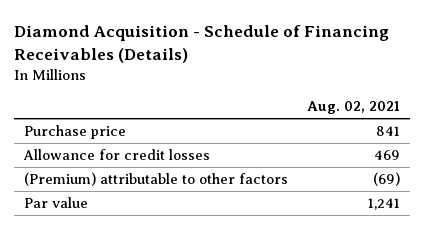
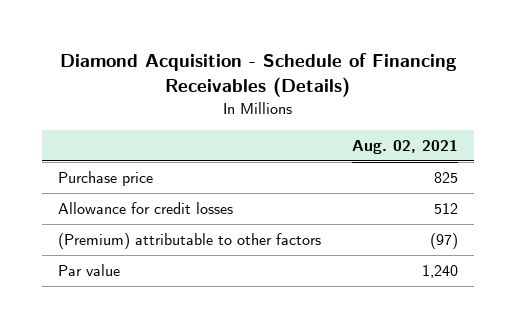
[375,126,400,137] 841 -> [434,171,459,183] 825
[373,150,400,161] 469 -> [434,202,459,214] 512
[372,172,400,187] (69) -> [430,232,459,249] (97)
[367,198,400,211] 1,241 -> [422,264,459,278] 1,240

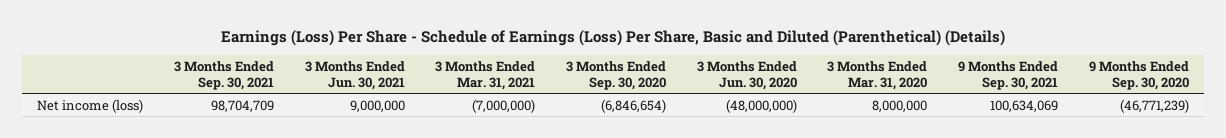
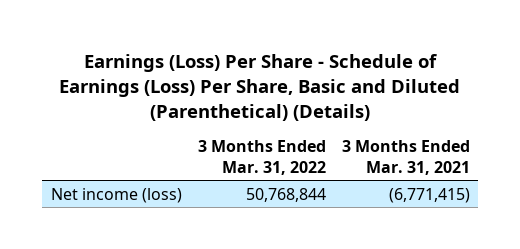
[173,60,274,91] 3 Months Ended Sep. 30, 2021 -> none
[304,60,405,91] 3 Months Ended Jun. 30, 2021 -> none
[565,60,666,91] 3 Months Ended Sep. 30, 2020 -> none
[696,60,797,91] 3 Months Ended Jun. 30, 2020 -> none
[827,60,928,91] 3 Months Ended Mar. 31, 2020 -> none
[958,60,1059,91] 9 Months Ended Sep. 30, 2021 -> none
[1088,60,1189,91] 9 Months Ended Sep. 30, 2020 -> none
none -> [197,140,326,176] 3 Months Ended Mar. 31, 2022
[472,98,536,113] (7,000,000) -> [388,187,470,203] (6,771,415)

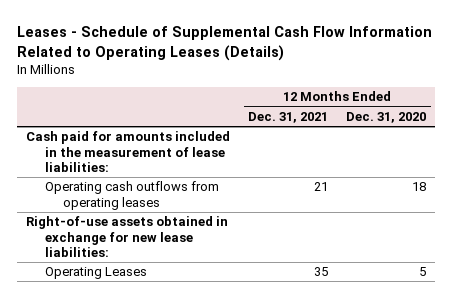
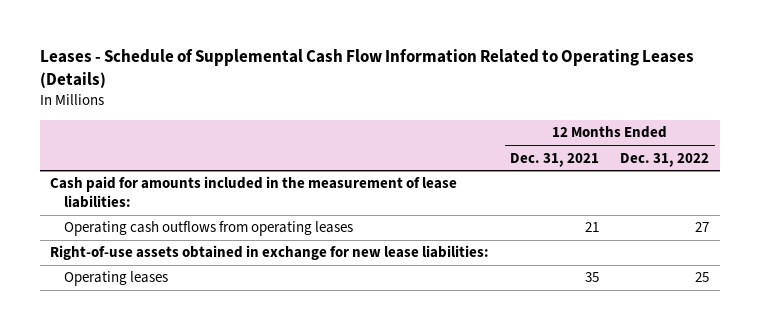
[346,111,427,123] Dec. 31, 2020 -> none
none -> [620,152,710,167] Dec. 31, 2022
[44,267,147,280] Operating Leases -> [63,271,168,287] Operating leases

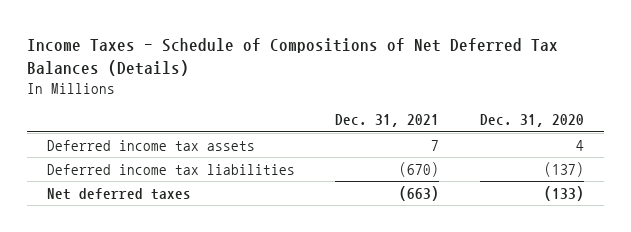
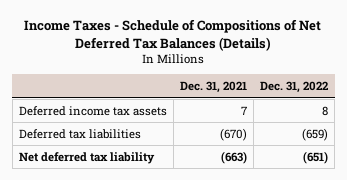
[479,114,584,128] Dec. 31, 2020 -> none
none -> [259,81,328,94] Dec. 31, 2022
[46,163,295,175] Deferred income tax liabilities -> [18,128,141,139] Deferred tax liabilities
[46,187,191,200] Net deferred taxes -> [18,151,155,164] Net deferred tax liability

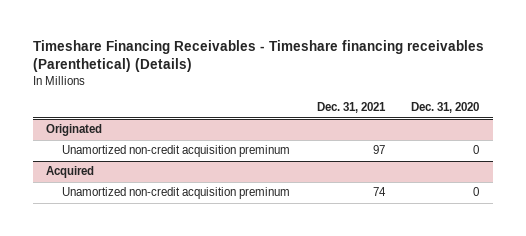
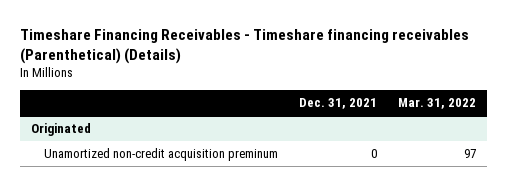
[411,102,480,114] Dec. 31, 2020 -> none
none -> [398,98,477,110] Mar. 31, 2022
[46,166,95,179] Acquired -> none
[62,187,291,200] Unamortized non-credit acquisition preminum -> none
[372,145,385,155] 97 -> [371,149,378,159] 0

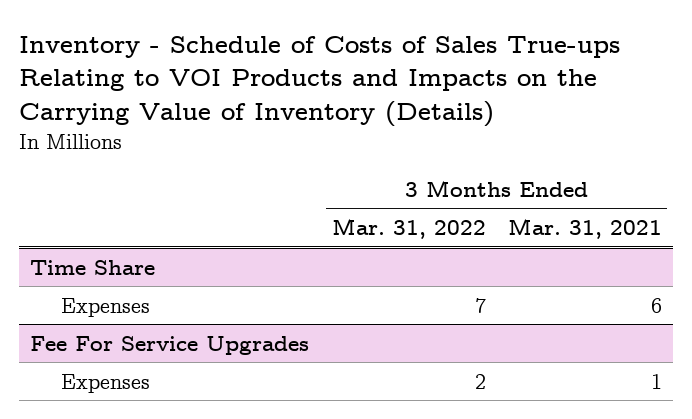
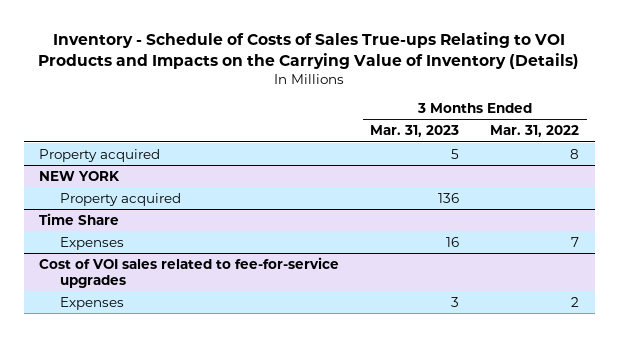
[507,218,662,240] Mar. 31, 2021 -> none
none -> [370,125,460,138] Mar. 31, 2023
none -> [39,148,161,162] Property acquired
none -> [39,170,121,181] NEW YORK
none -> [60,192,182,206] Property acquired
[30,335,310,355] Fee For Service Upgrades -> [39,256,340,289] Cost of VOI sales related to fee-for-service upgrades

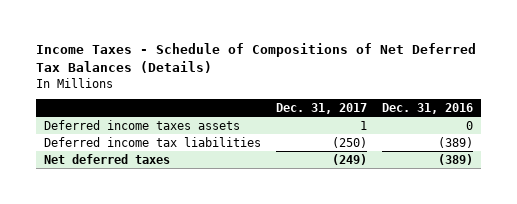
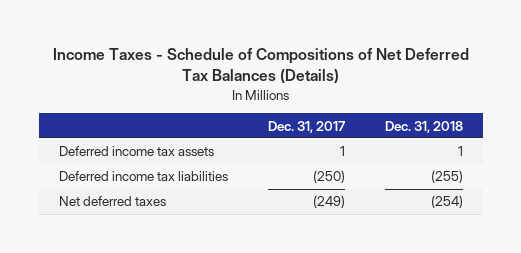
[382,102,474,114] Dec. 31, 2016 -> none
none -> [384,120,463,133] Dec. 31, 2018
[43,119,240,130] Deferred income taxes assets -> [58,146,214,157] Deferred income tax assets

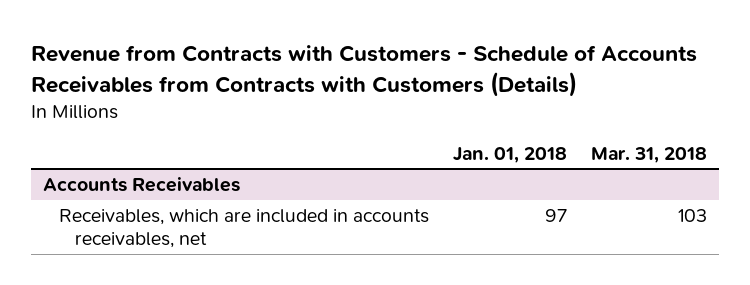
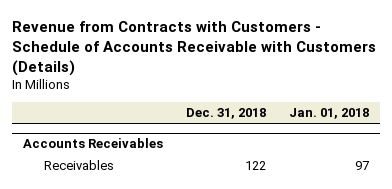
[30,45,697,97] Revenue from Contracts with Customers - Schedule of Accounts Receivables from Contracts with Customers (Details) -> [11,20,376,76] Revenue from Contracts with Customers - Schedule of Accounts Receivable with Customers (Details)
[591,146,708,163] Mar. 31, 2018 -> none
none -> [186,108,267,120] Dec. 31, 2018
[58,209,429,249] Receivables, which are included in accounts receivables, net -> [43,160,114,171] Receivables

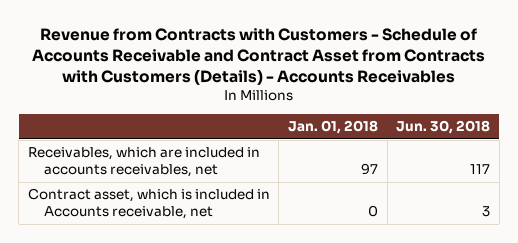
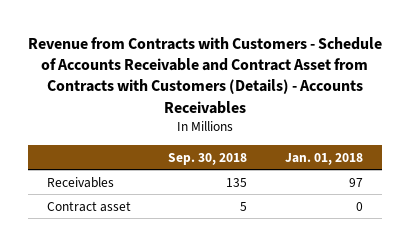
[396,120,491,135] Jun. 30, 2018 -> none
none -> [168,152,248,165] Sep. 30, 2018
[27,147,260,178] Receivables, which are included in accounts receivables, net -> [46,176,114,188] Receivables
[27,188,270,220] Contract asset, which is included in Accounts receivable, net -> [46,200,131,212] Contract asset

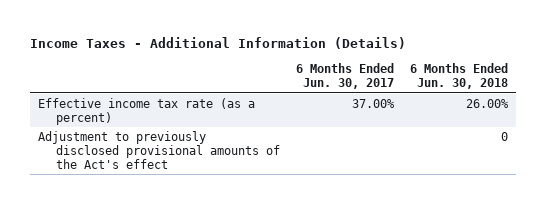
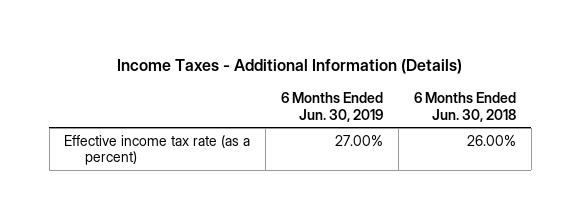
[296,63,395,90] 6 Months Ended Jun. 30, 2017 -> none
none -> [281,92,384,122] 6 Months Ended Jun. 30, 2019
[38,130,281,170] Adjustment to previously disclosed provisional amounts of the Act's effect -> none

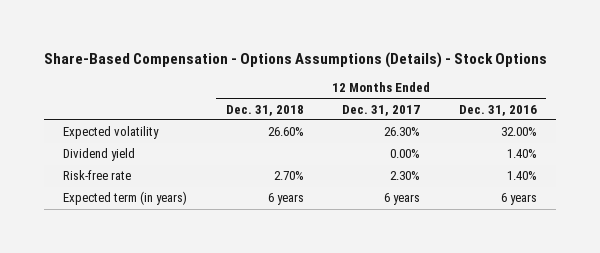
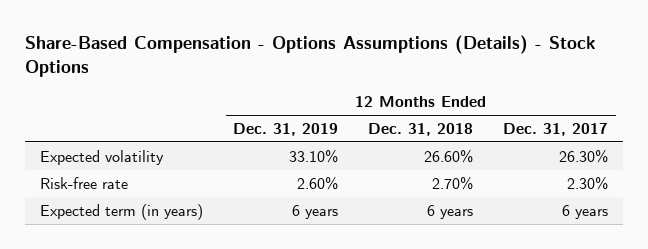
[458,104,537,116] Dec. 31, 2016 -> none
none -> [233,122,339,136] Dec. 31, 2019
[63,148,136,162] Dividend yield -> none

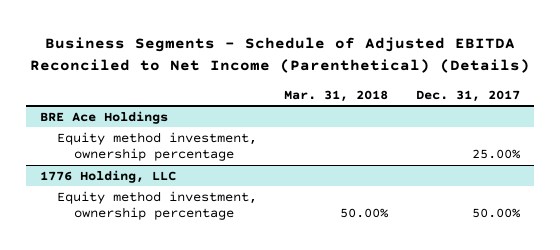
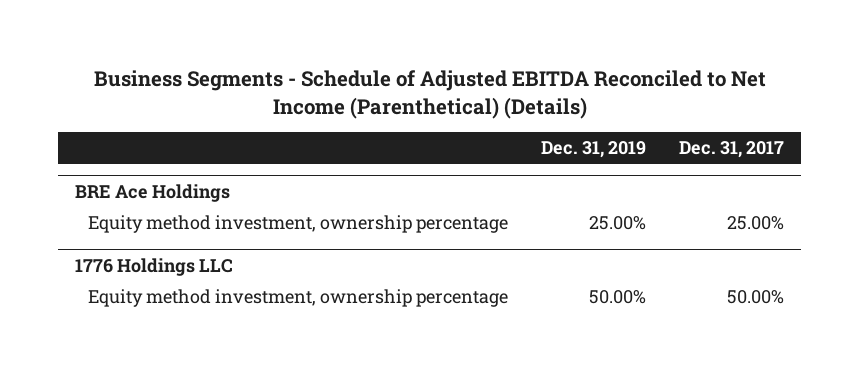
[284,89,389,102] Mar. 31, 2018 -> none
none -> [541,141,647,159] Dec. 31, 2019
[39,169,176,183] 1776 Holding, LLC -> [74,257,233,276] 1776 Holdings LLC

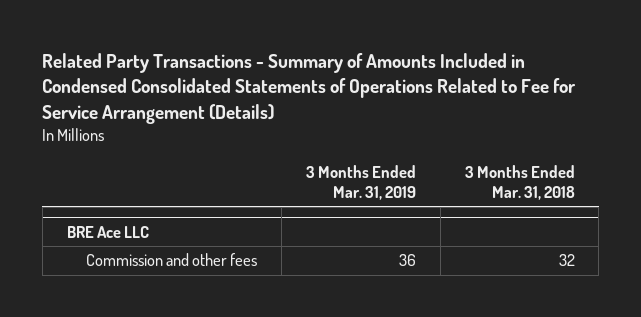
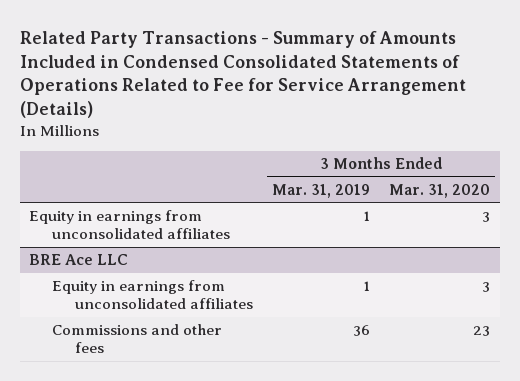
[464,164,575,201] 3 Months Ended Mar. 31, 2018 -> none
none -> [389,183,491,198] Mar. 31, 2020
none -> [29,210,231,240] Equity in earnings from unconsolidated affiliates
none -> [52,280,254,310] Equity in earnings from unconsolidated affiliates
[85,253,257,267] Commission and other fees -> [52,324,223,354] Commissions and other fees

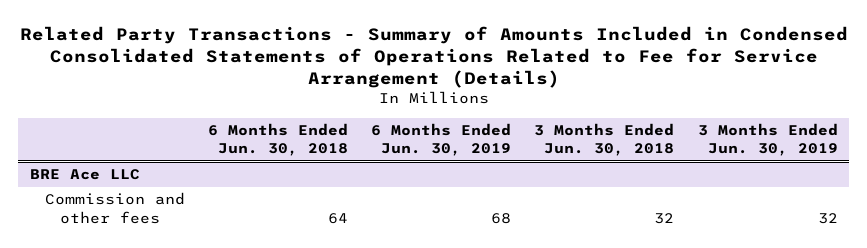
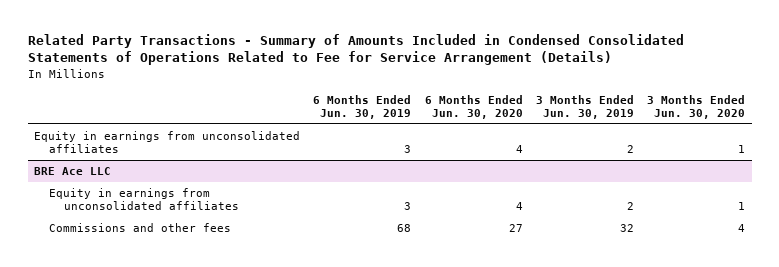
[207,123,348,157] 6 Months Ended Jun. 30, 2018 -> none
[534,123,675,157] 3 Months Ended Jun. 30, 2018 -> none
none -> [424,94,523,119] 6 Months Ended Jun. 30, 2020
none -> [646,94,745,119] 3 Months Ended Jun. 30, 2020
none -> [34,130,301,154] Equity in earnings from unconsolidated affiliates
none -> [49,187,240,211] Equity in earnings from unconsolidated affiliates
[44,192,185,224] Commission and other fees -> [49,222,232,232] Commissions and other fees

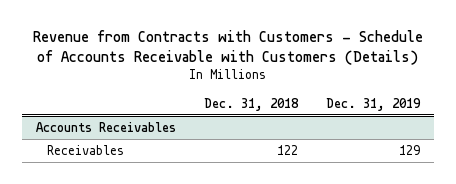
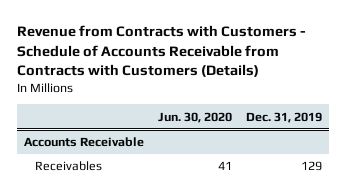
[33,30,424,65] Revenue from Contracts with Customers - Schedule of Accounts Receivable with Customers (Details) -> [16,25,306,78] Revenue from Contracts with Customers - Schedule of Accounts Receivable from Contracts with Customers (Details)
[204,97,300,111] Dec. 31, 2018 -> none
none -> [157,111,232,123] Jun. 30, 2020
[36,121,177,132] Accounts Receivables -> [23,137,144,148] Accounts Receivable

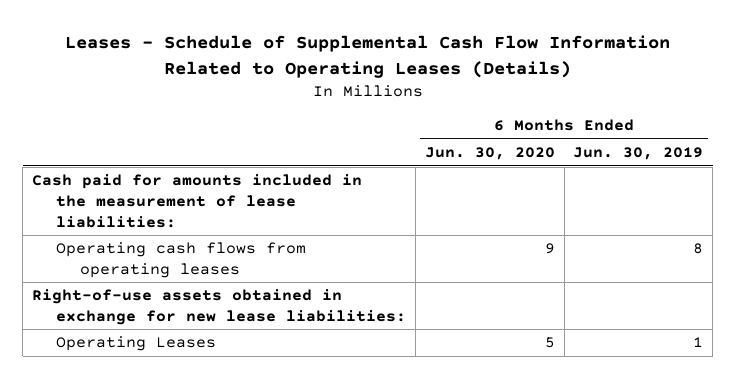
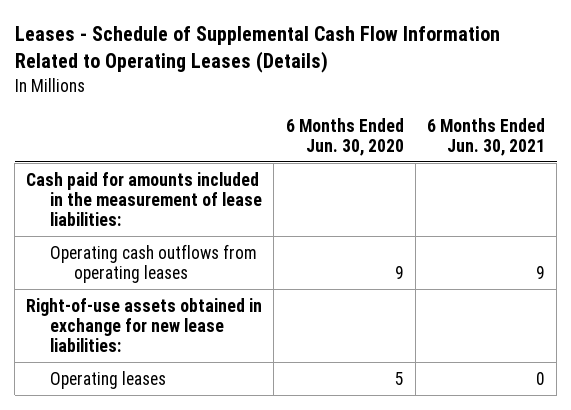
[573,147,704,161] Jun. 30, 2019 -> none
none -> [426,117,545,156] 6 Months Ended Jun. 30, 2021
[56,242,307,278] Operating cash flows from operating leases -> [49,243,257,283] Operating cash outflows from operating leases
[56,336,217,352] Operating Leases -> [49,370,166,389] Operating leases

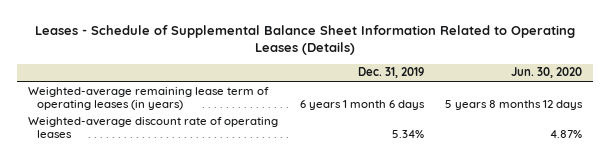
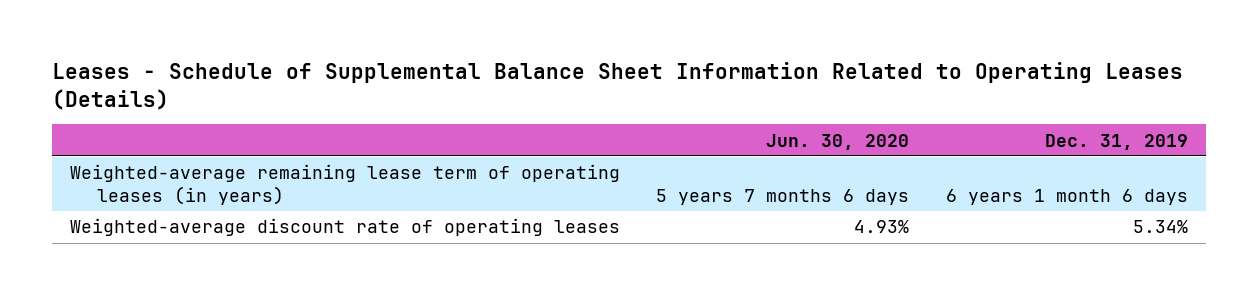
[445,99,584,110] 5 years 8 months 12 days -> [656,188,910,205] 5 years 7 months 6 days
[550,129,583,138] 4.87% -> [854,220,910,234] 4.93%

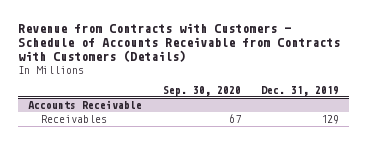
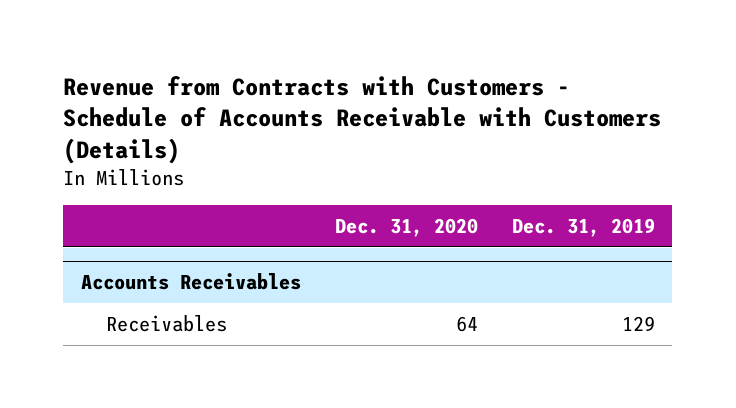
[18,22,341,63] Revenue from Contracts with Customers - Schedule of Accounts Receivable from Contracts with Customers (Details) -> [63,75,662,164] Revenue from Contracts with Customers - Schedule of Accounts Receivable with Customers (Details)
[162,86,241,97] Sep. 30, 2020 -> none
none -> [334,218,478,238] Dec. 31, 2020
[28,100,143,110] Accounts Receivable -> [80,272,301,290] Accounts Receivables

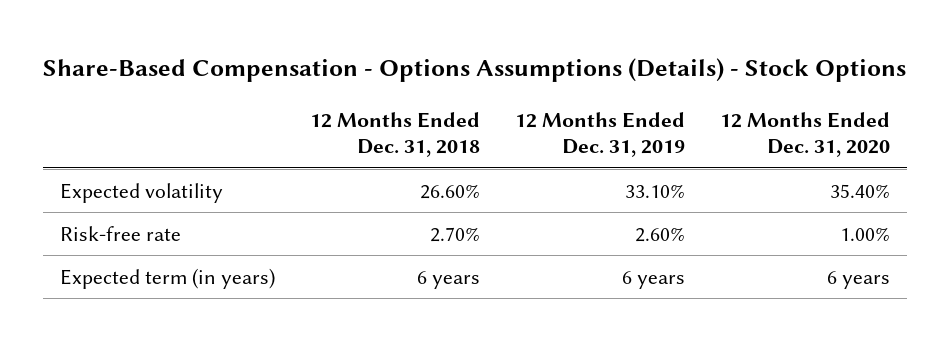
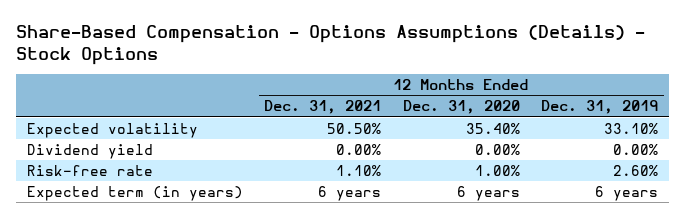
[310,111,481,158] 12 Months Ended Dec. 31, 2018 -> none
none -> [264,100,382,115] Dec. 31, 2021
none -> [26,144,153,160] Dividend yield

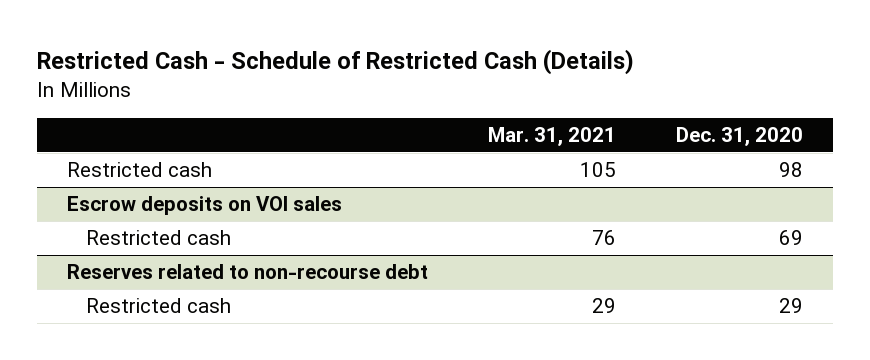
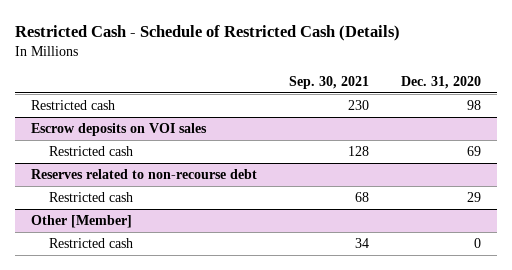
[487,126,616,146] Mar. 31, 2021 -> none
none -> [288,75,369,89] Sep. 30, 2021
none -> [30,214,132,228] Other [Member]
none -> [49,237,134,248] Restricted cash

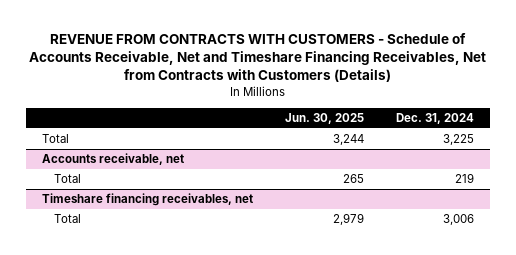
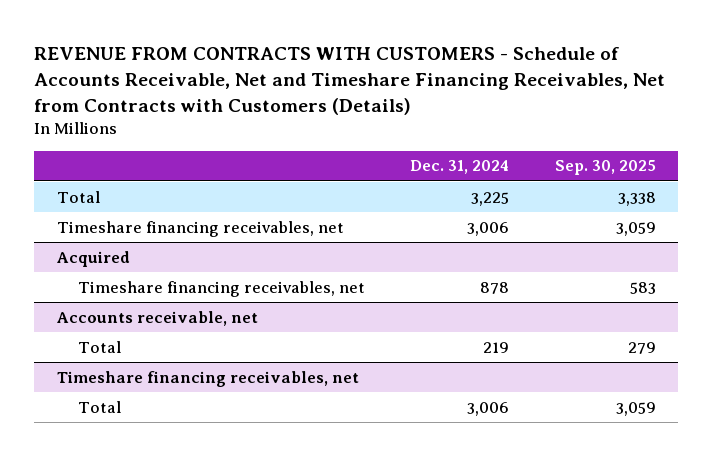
[284,113,364,125] Jun. 30, 2025 -> none
none -> [554,160,656,176] Sep. 30, 2025
none -> [56,220,344,237] Timeshare financing receivables, net
none -> [56,250,130,267] Acquired
none -> [77,280,365,297] Timeshare financing receivables, net

